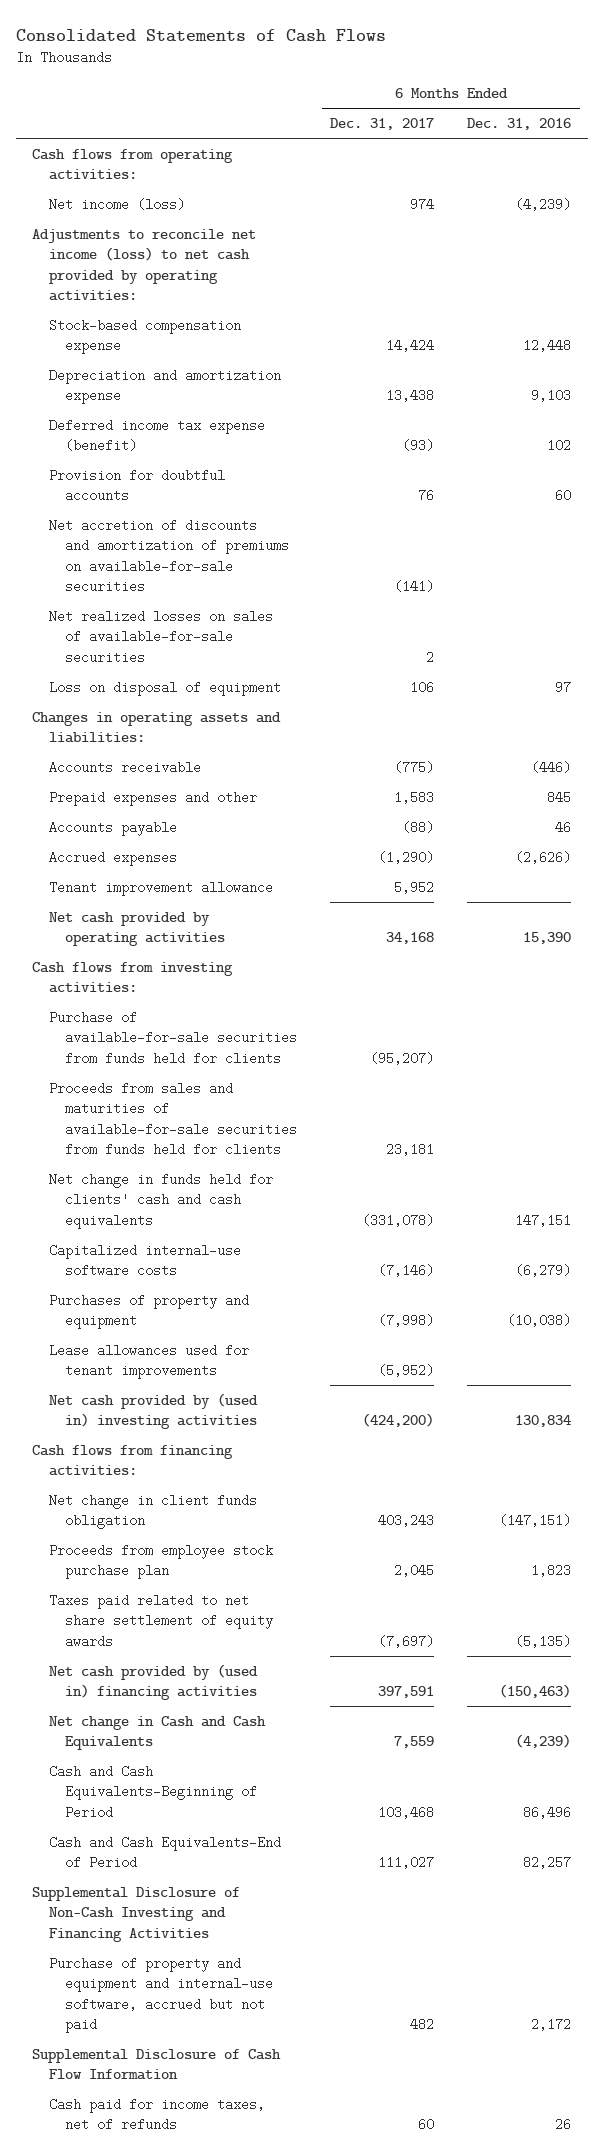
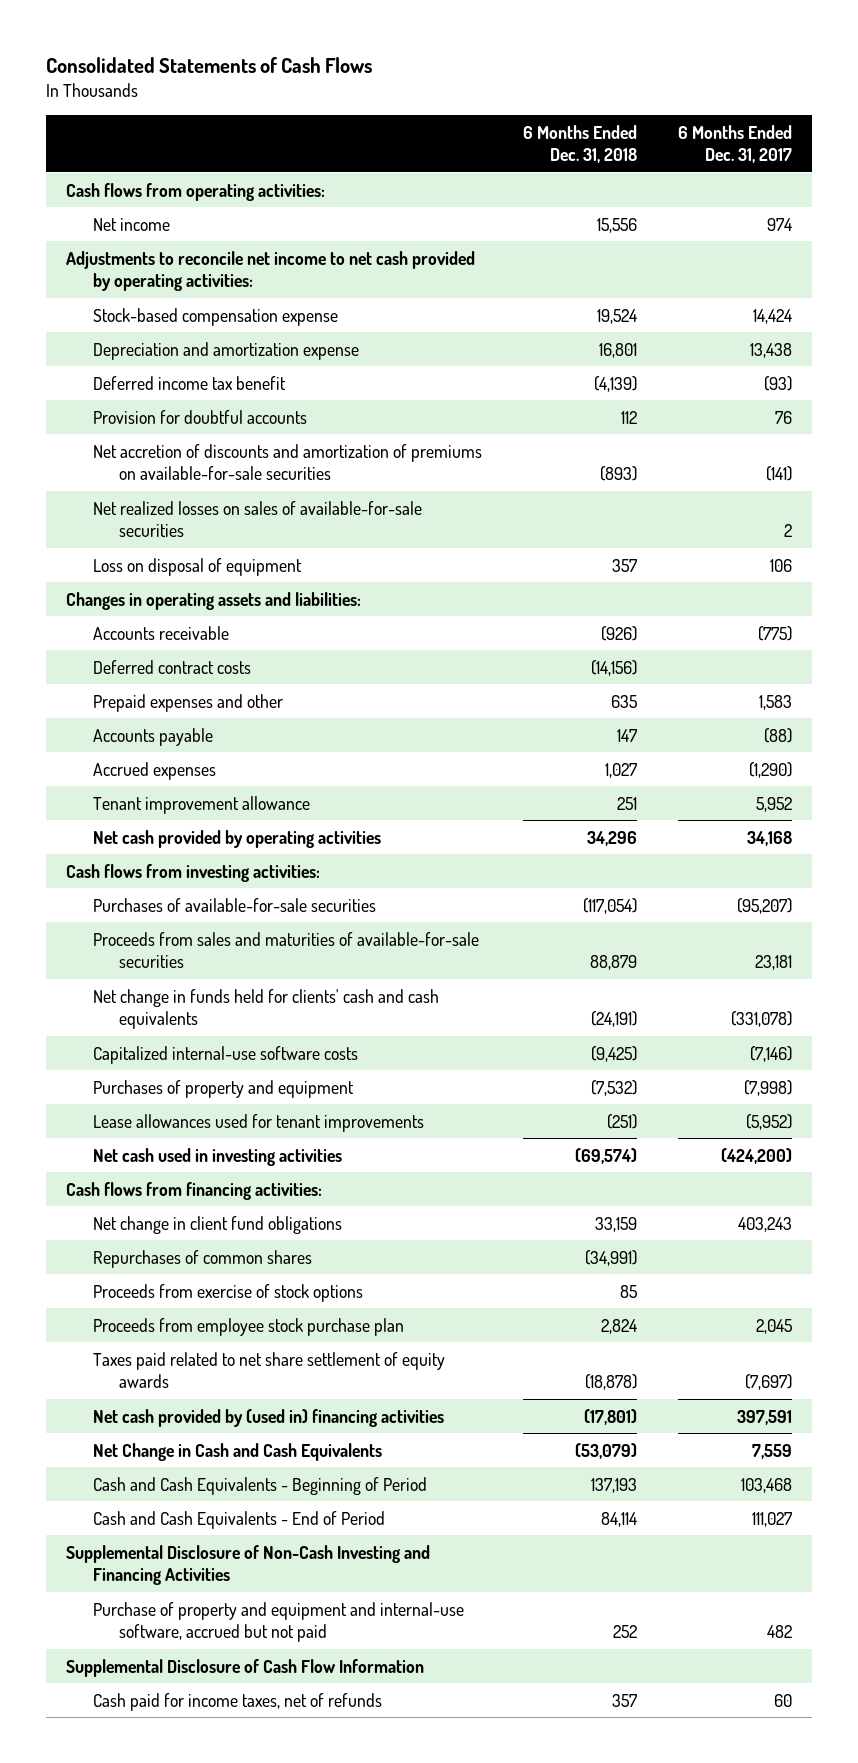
[467,117,572,130] Dec. 31, 2016 -> none
none -> [522,124,637,164] 6 Months Ended Dec. 31, 2018
[48,197,185,211] Net income (loss) -> [92,217,170,231] Net income
[32,228,257,302] Adjustments to reconcile net income (loss) to net cash provided by operating activities: -> [66,250,476,292] Adjustments to reconcile net income to net cash provided by operating activities:
[48,418,265,453] Deferred income tax expense (benefit) -> [92,375,286,390] Deferred income tax benefit
none -> [92,659,251,674] Deferred contract costs
[48,1010,298,1065] Purchase of available-for-sale securities from funds held for clients -> [92,897,376,912] Purchases of available-for-sale securities
[48,1081,298,1157] Proceeds from sales and maturities of available-for-sale securities from funds held for clients -> [92,931,479,969] Proceeds from sales and maturities of available-for-sale securities
[48,1392,258,1430] Net cash provided by (used in) investing activities -> [92,1147,342,1166] Net cash used in investing activities
[48,1493,257,1530] Net change in client funds obligation -> [92,1215,342,1234] Net change in client fund obligations
none -> [92,1249,312,1268] Repurchases of common shares
none -> [92,1283,363,1302] Proceeds from exercise of stock options
[48,1715,266,1751] Net change in Cash and Cash Equivalents -> [92,1442,382,1461] Net Change in Cash and Cash Equivalents
[48,1764,258,1819] Cash and Cash Equivalents-Beginning of Period -> [92,1476,427,1495] Cash and Cash Equivalents - Beginning of Period
[48,1835,281,1870] Cash and Cash Equivalents-End of Period -> [92,1510,385,1529] Cash and Cash Equivalents - End of Period

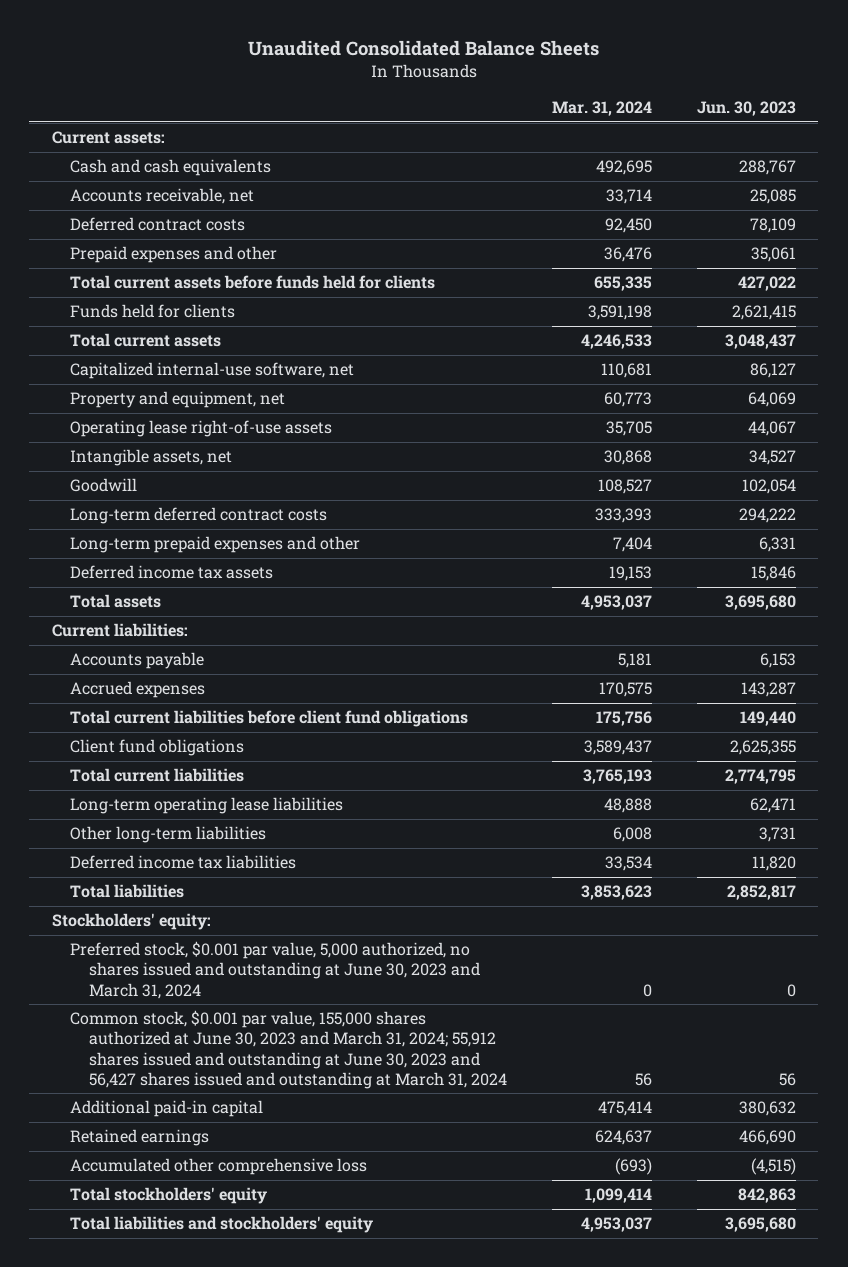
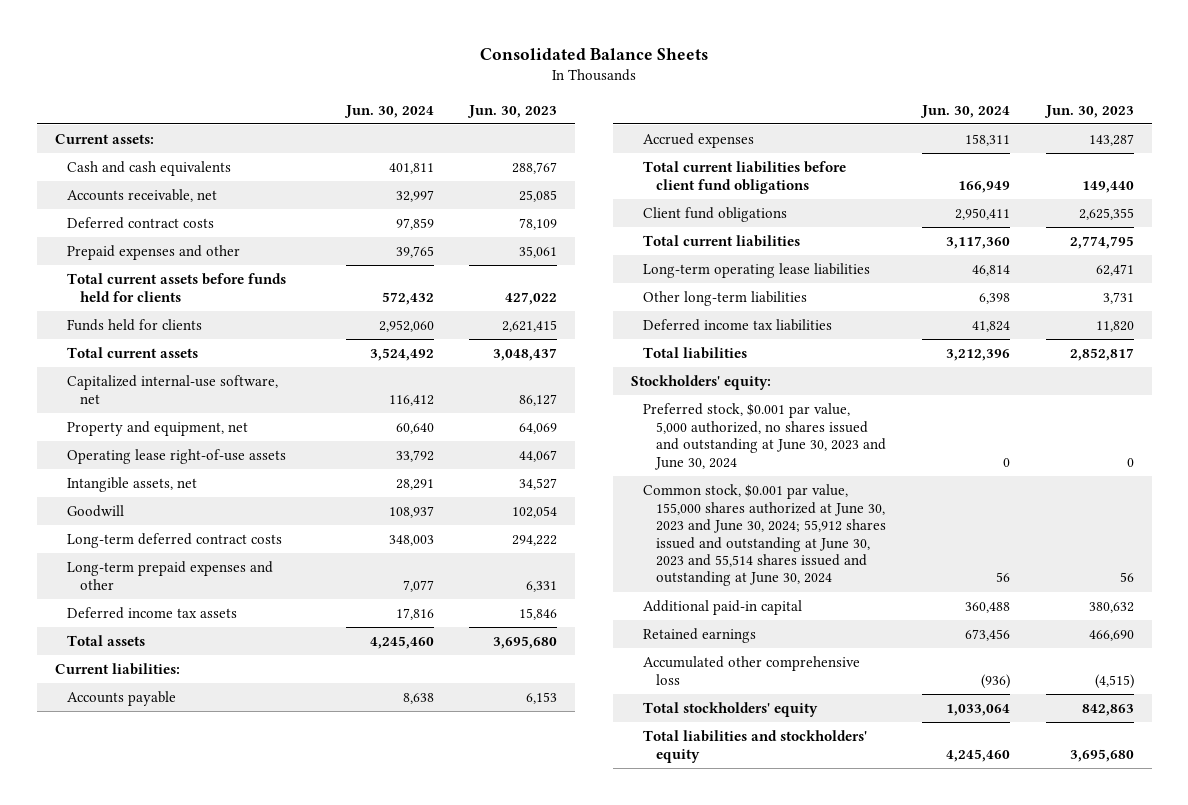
[247,39,599,56] Unaudited Consolidated Balance Sheets -> [480,48,709,61] Consolidated Balance Sheets
[551,100,652,116] Mar. 31, 2024 -> none
none -> [343,104,434,118] Jun. 30, 2024
[70,941,481,999] Preferred stock, $0.001 par value, 5,000 authorized, no shares issued and outstanding at June 30, 2023 and March 31, 2024 -> [643,403,886,470] Preferred stock, $0.001 par value, 5,000 authorized, no shares issued and outstanding at June 30, 2023 and June 30, 2024
[70,1010,508,1089] Common stock, $0.001 par value, 155,000 shares authorized at June 30, 2023 and March 31, 2024; 55,912 shares issued and outstanding at June 30, 2023 and 56,427 shares issued and outstanding at March 31, 2024 -> [643,484,886,587] Common stock, $0.001 par value, 155,000 shares authorized at June 30, 2023 and June 30, 2024; 55,912 shares issued and outstanding at June 30, 2023 and 55,514 shares issued and outstanding at June 30, 2024

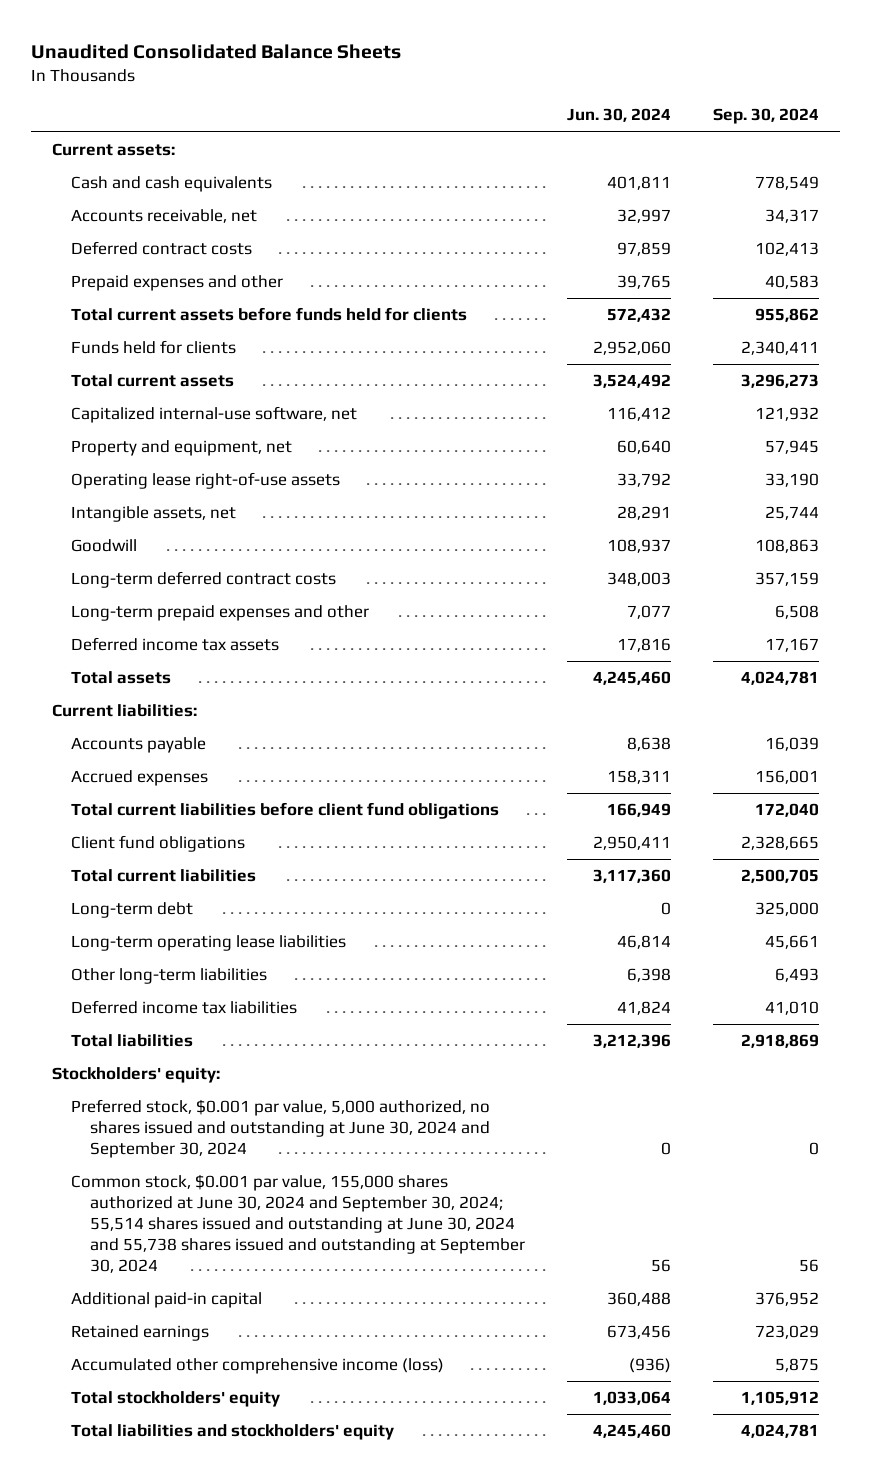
[480,48,709,61] Consolidated Balance Sheets -> [31,43,402,59] Unaudited Consolidated Balance Sheets
[467,104,558,118] Jun. 30, 2023 -> none
none -> [713,108,820,125] Sep. 30, 2024
none -> [71,902,194,919] Long-term debt
[643,403,886,470] Preferred stock, $0.001 par value, 5,000 authorized, no shares issued and outstanding at June 30, 2023 and June 30, 2024 -> [71,1099,491,1158] Preferred stock, $0.001 par value, 5,000 authorized, no shares issued and outstanding at June 30, 2024 and September 30, 2024
[643,484,886,587] Common stock, $0.001 par value, 155,000 shares authorized at June 30, 2023 and June 30, 2024; 55,912 shares issued and outstanding at June 30, 2023 and 55,514 shares issued and outstanding at June 30, 2024 -> [71,1174,525,1273] Common stock, $0.001 par value, 155,000 shares authorized at June 30, 2024 and September 30, 2024; 55,514 shares issued and outstanding at June 30, 2024 and 55,738 shares issued and outstanding at September 30, 2024
[643,656,861,685] Accumulated other comprehensive loss -> [71,1358,445,1375] Accumulated other comprehensive income (loss)

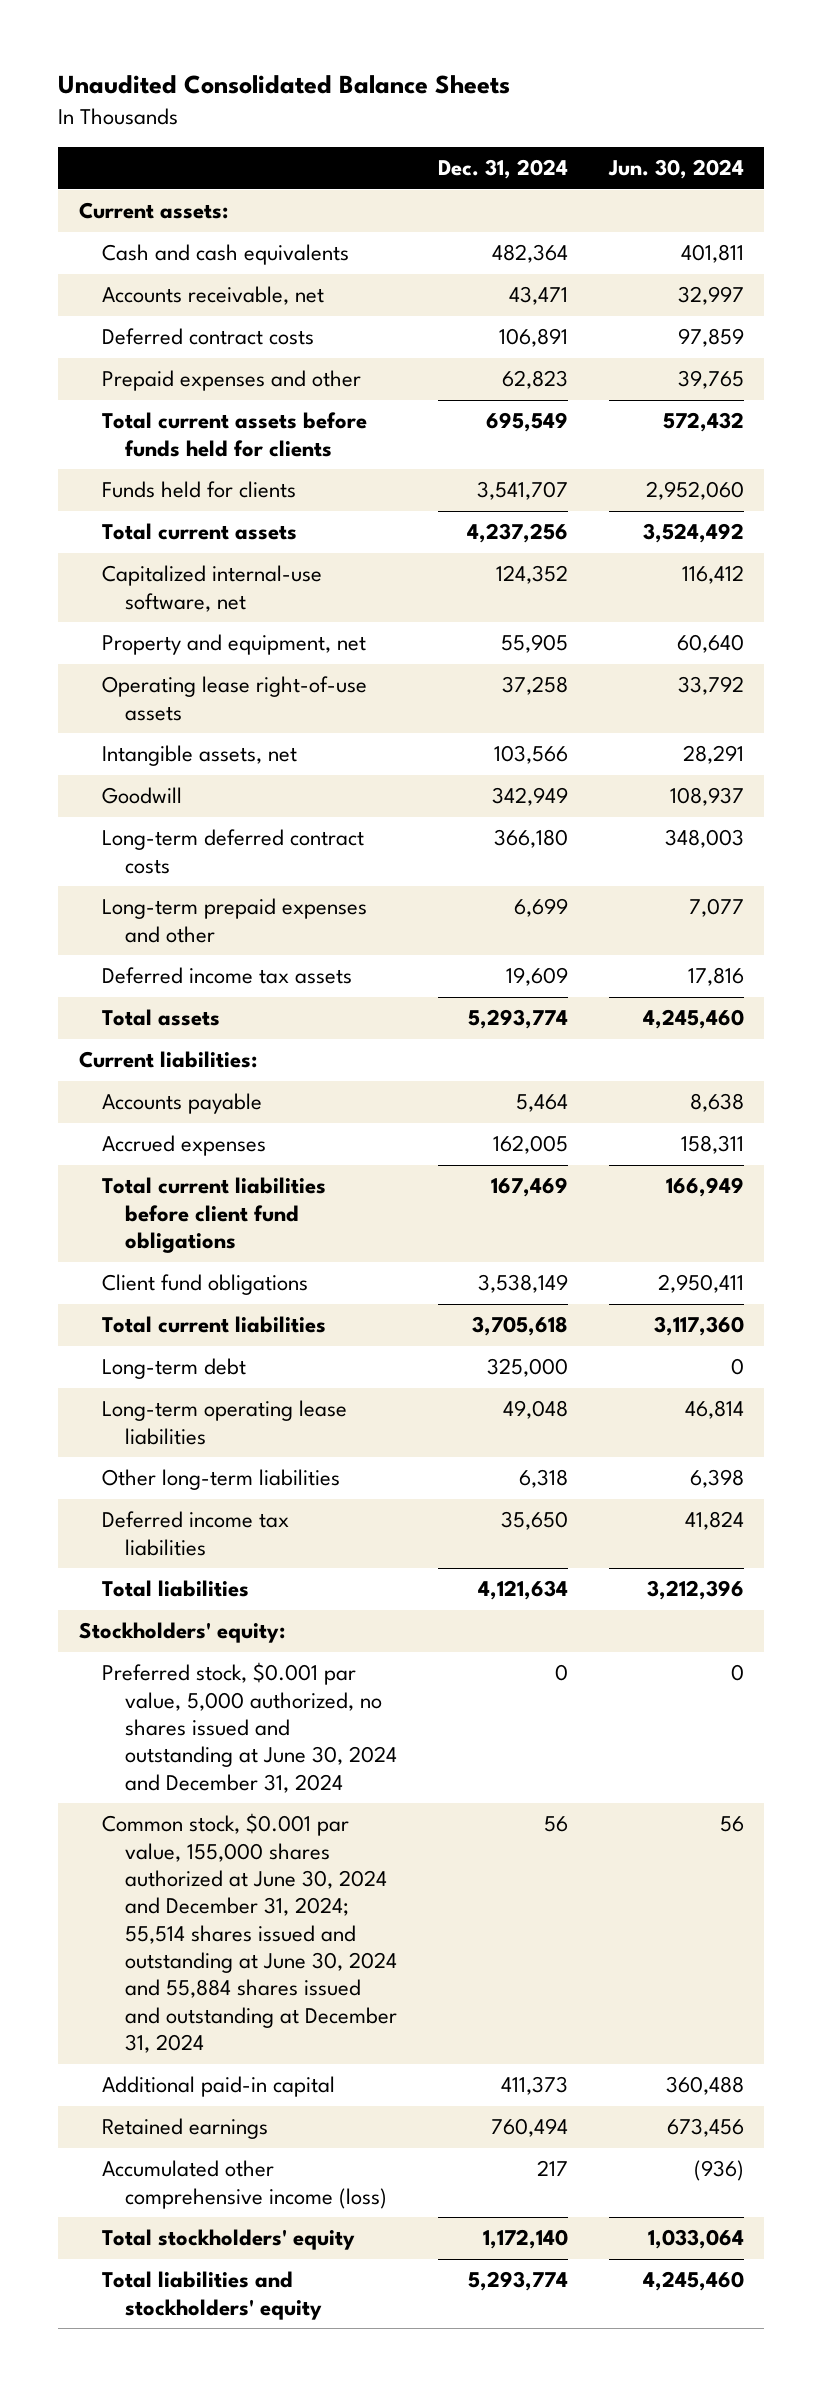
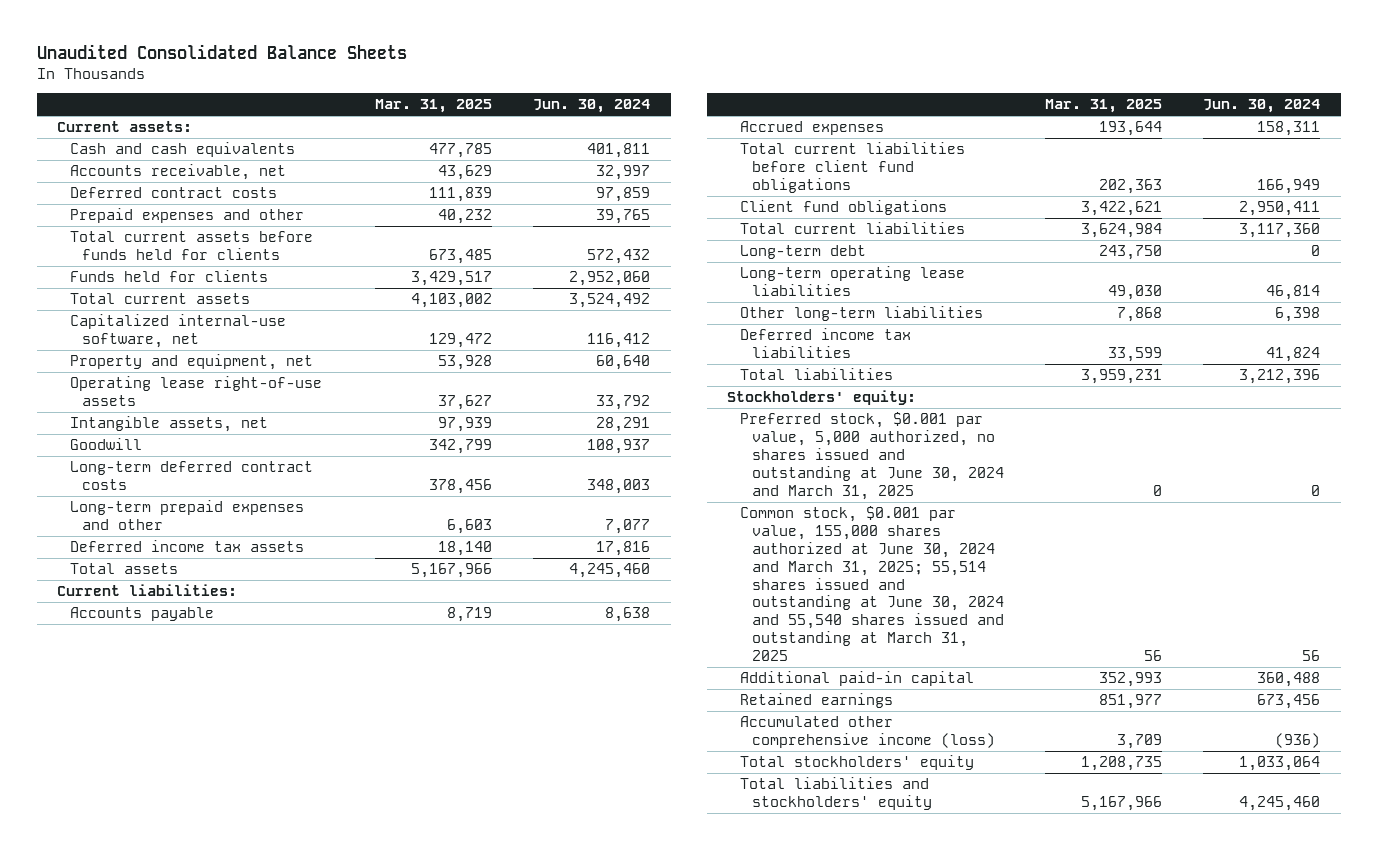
[437,159,568,180] Dec. 31, 2024 -> none
none -> [374,99,492,114] Mar. 31, 2025
[101,1662,397,1793] Preferred stock, $0.001 par value, 5,000 authorized, no shares issued and outstanding at June 30, 2024 and December 31, 2024 -> [739,412,1004,500] Preferred stock, $0.001 par value, 5,000 authorized, no shares issued and outstanding at June 30, 2024 and March 31, 2025
[101,1813,397,2054] Common stock, $0.001 par value, 155,000 shares authorized at June 30, 2024 and December 31, 2024; 55,514 shares issued and outstanding at June 30, 2024 and 55,884 shares issued and outstanding at December 31, 2024 -> [739,506,1004,661] Common stock, $0.001 par value, 155,000 shares authorized at June 30, 2024 and March 31, 2025; 55,514 shares issued and outstanding at June 30, 2024 and 55,540 shares issued and outstanding at March 31, 2025

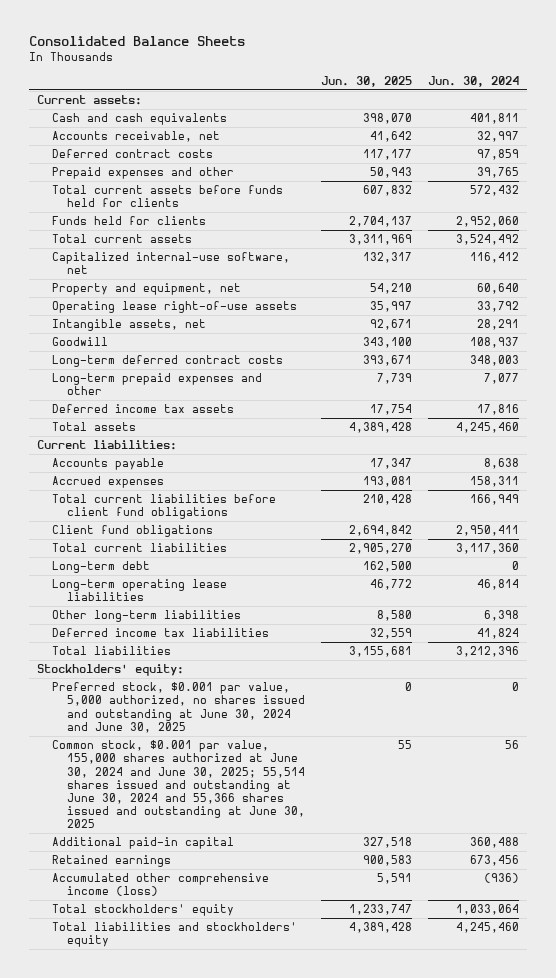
[36,44,407,60] Unaudited Consolidated Balance Sheets -> [29,35,246,46] Consolidated Balance Sheets
[374,99,492,114] Mar. 31, 2025 -> none
none -> [320,75,412,87] Jun. 30, 2025
[739,412,1004,500] Preferred stock, $0.001 par value, 5,000 authorized, no shares issued and outstanding at June 30, 2024 and March 31, 2025 -> [51,682,305,733] Preferred stock, $0.001 par value, 5,000 authorized, no shares issued and outstanding at June 30, 2024 and June 30, 2025
[739,506,1004,661] Common stock, $0.001 par value, 155,000 shares authorized at June 30, 2024 and March 31, 2025; 55,514 shares issued and outstanding at June 30, 2024 and 55,540 shares issued and outstanding at March 31, 2025 -> [51,740,305,829] Common stock, $0.001 par value, 155,000 shares authorized at June 30, 2024 and June 30, 2025; 55,514 shares issued and outstanding at June 30, 2024 and 55,366 shares issued and outstanding at June 30, 2025

